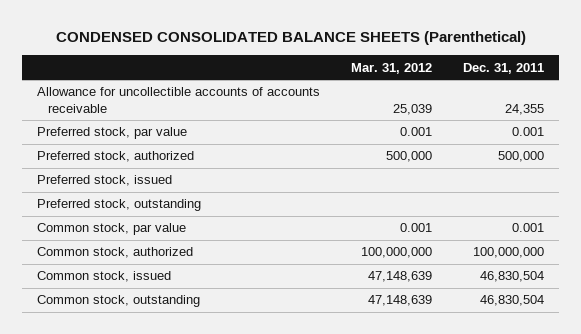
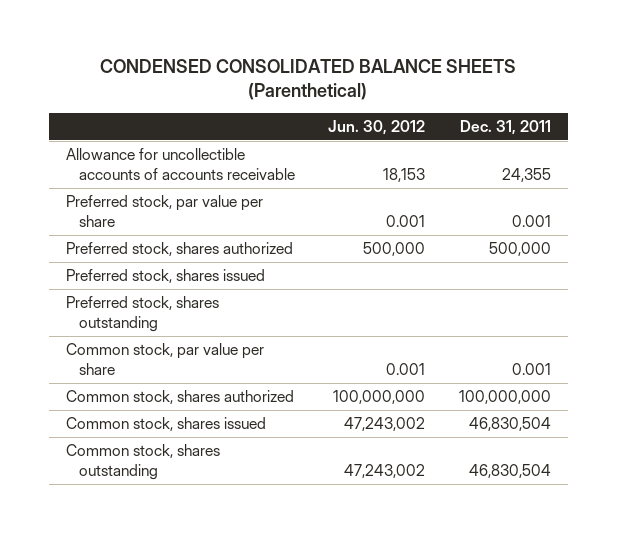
[351,62,433,74] Mar. 31, 2012 -> none
none -> [328,120,426,136] Jun. 30, 2012
[37,127,188,140] Preferred stock, par value -> [65,195,263,227] Preferred stock, par value per share
[37,151,195,163] Preferred stock, authorized -> [65,242,293,257] Preferred stock, shares authorized
[37,175,173,187] Preferred stock, issued -> [65,269,265,284] Preferred stock, shares issued
[37,199,202,212] Preferred stock, outstanding -> [65,296,219,332] Preferred stock, shares outstanding
[37,223,187,236] Common stock, par value -> [65,343,264,375] Common stock, par value per share
[37,247,194,259] Common stock, authorized -> [65,390,294,405] Common stock, shares authorized
[37,271,172,283] Common stock, issued -> [65,417,266,432] Common stock, shares issued
[37,295,201,308] Common stock, outstanding -> [65,444,220,480] Common stock, shares outstanding

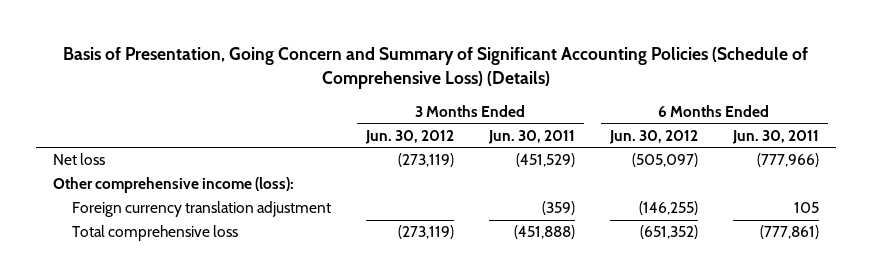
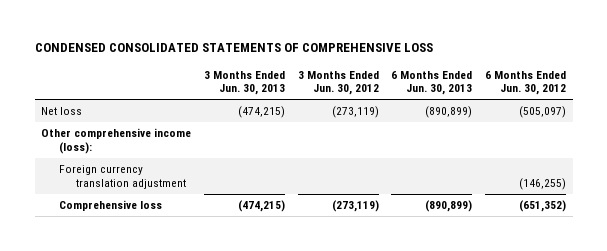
[63,46,809,89] Basis of Presentation, Going Concern and Summary of Significant Accounting Policies (Schedule of Comprehensive Loss) (Details) -> [34,43,433,53] CONDENSED CONSOLIDATED STATEMENTS OF COMPREHENSIVE LOSS
[487,129,575,144] Jun. 30, 2011 -> none
[731,129,819,144] Jun. 30, 2011 -> none
none -> [203,71,285,96] 3 Months Ended Jun. 30, 2013
none -> [391,71,473,96] 6 Months Ended Jun. 30, 2013
[71,225,238,242] Total comprehensive loss -> [58,200,162,212] Comprehensive loss

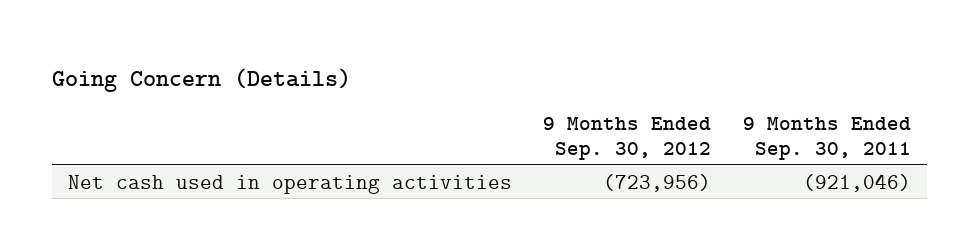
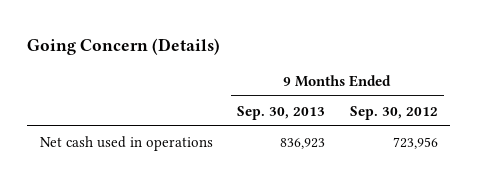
[742,116,911,161] 9 Months Ended Sep. 30, 2011 -> none
none -> [237,105,326,120] Sep. 30, 2013
[68,174,513,194] Net cash used in operating activities -> [39,135,213,151] Net cash used in operations
[603,173,712,192] (723,956) -> [392,136,438,149] 723,956

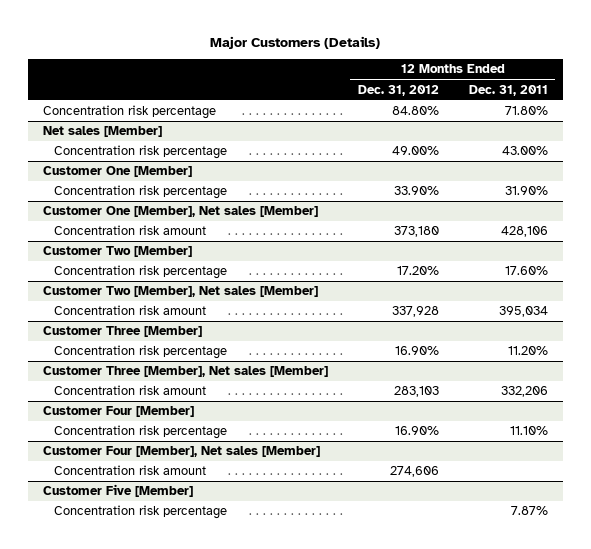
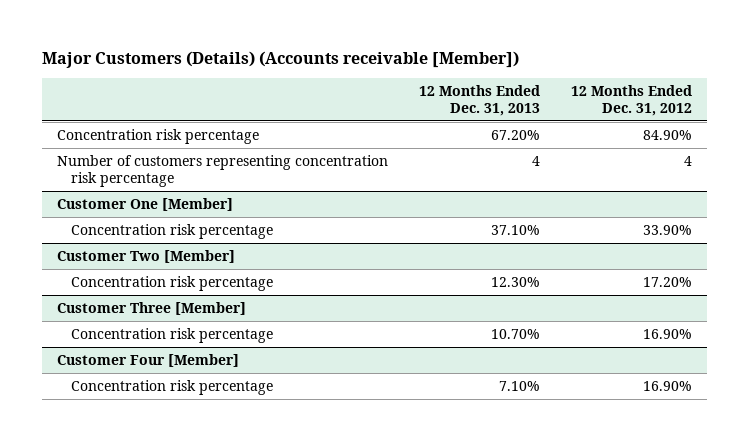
[210,35,381,49] Major Customers (Details) -> [41,50,519,68] Major Customers (Details) (Accounts receivable [Member])
[468,84,548,96] Dec. 31, 2011 -> none
none -> [418,84,540,116] 12 Months Ended Dec. 31, 2013
[42,126,162,138] Net sales [Member] -> none
[54,145,228,160] Concentration risk percentage -> none
[391,106,439,116] 84.80% -> [642,130,692,141] 84.90%
none -> [57,155,389,187] Number of customers representing concentration risk percentage
[42,206,318,218] Customer One [Member], Net sales [Member] -> none
[54,225,207,236] Concentration risk amount -> none
[42,286,318,298] Customer Two [Member], Net sales [Member] -> none
[54,305,207,316] Concentration risk amount -> none
[42,366,328,378] Customer Three [Member], Net sales [Member] -> none
[54,385,207,396] Concentration risk amount -> none
[42,446,320,458] Customer Four [Member], Net sales [Member] -> none
[54,465,207,476] Concentration risk amount -> none
[42,484,193,498] Customer Five [Member] -> none
[54,505,228,520] Concentration risk percentage -> none

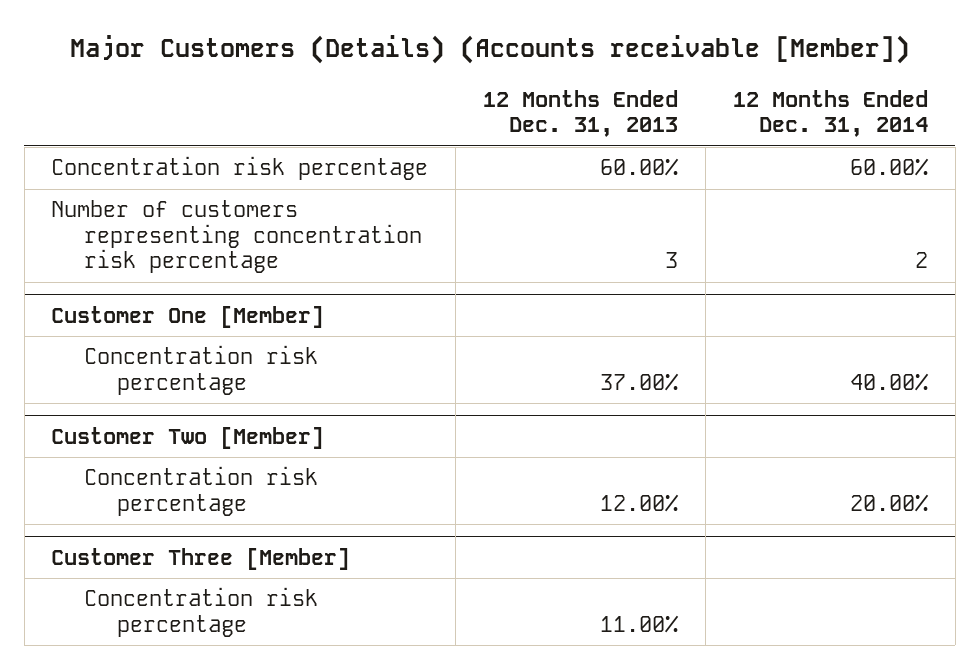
[570,84,692,116] 12 Months Ended Dec. 31, 2012 -> none
none -> [732,90,928,138] 12 Months Ended Dec. 31, 2014
[490,130,540,141] 67.20% -> [600,158,680,177] 60.00%
[531,156,540,167] 4 -> [665,252,679,269] 3
[490,225,540,236] 37.10% -> [600,372,680,391] 37.00%
[490,277,540,288] 12.30% -> [600,493,680,512] 12.00%
[57,354,240,368] Customer Four [Member] -> none
[70,380,273,396] Concentration risk percentage -> none
[490,329,540,340] 10.70% -> [600,614,680,633] 11.00%

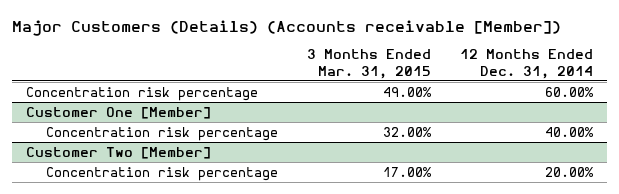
[483,90,679,138] 12 Months Ended Dec. 31, 2013 -> none
none -> [306,49,431,79] 3 Months Ended Mar. 31, 2015
[51,200,423,274] Number of customers representing concentration risk percentage -> none
[51,548,351,571] Customer Three [Member] -> none
[84,587,319,637] Concentration risk percentage -> none

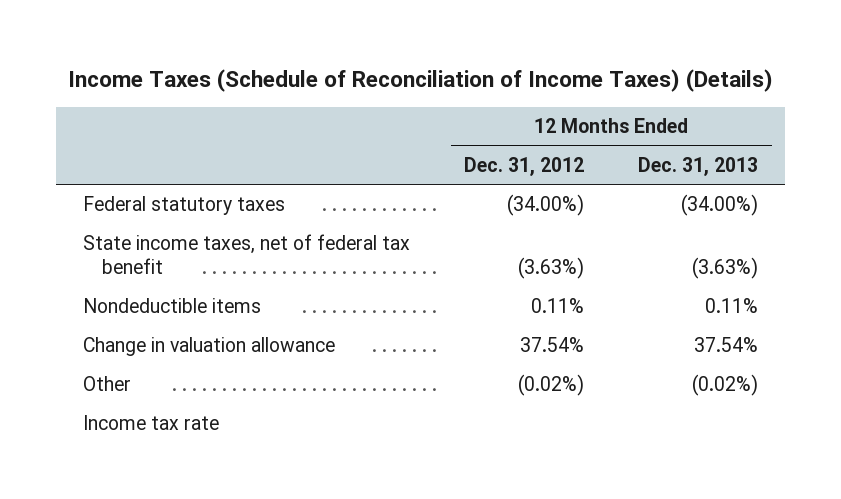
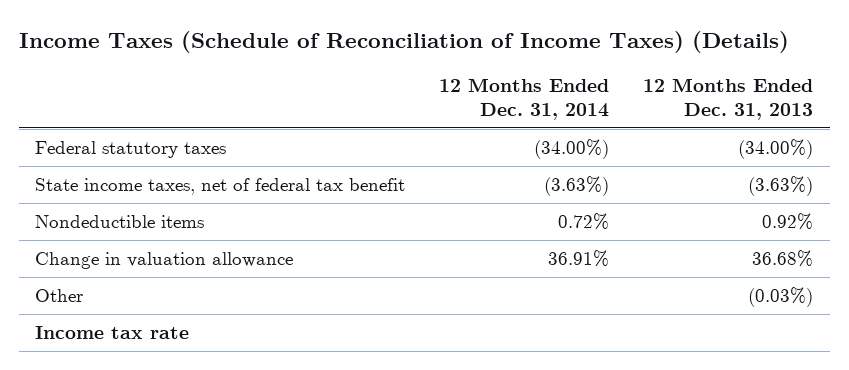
[464,156,585,176] Dec. 31, 2012 -> none
none -> [439,77,610,120] 12 Months Ended Dec. 31, 2014
[705,298,759,314] 0.11% -> [762,212,814,230] 0.92%
[694,337,759,353] 37.54% -> [752,249,814,267] 36.68%
[692,374,759,397] (0.02%) -> [748,286,814,307] (0.03%)

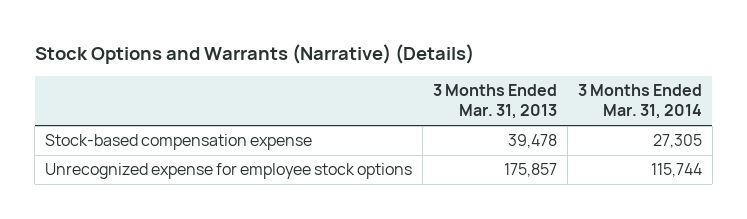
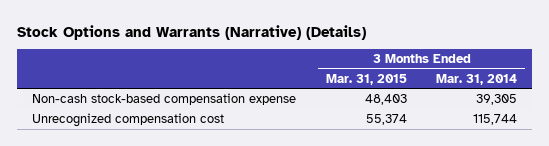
[433,83,558,120] 3 Months Ended Mar. 31, 2013 -> none
none -> [325,73,407,85] Mar. 31, 2015
[45,134,313,151] Stock-based compensation expense -> [32,93,297,106] Non-cash stock-based compensation expense
[652,134,702,149] 27,305 -> [476,94,518,106] 39,305
[45,163,413,180] Unrecognized expense for employee stock options -> [32,113,225,128] Unrecognized compensation cost

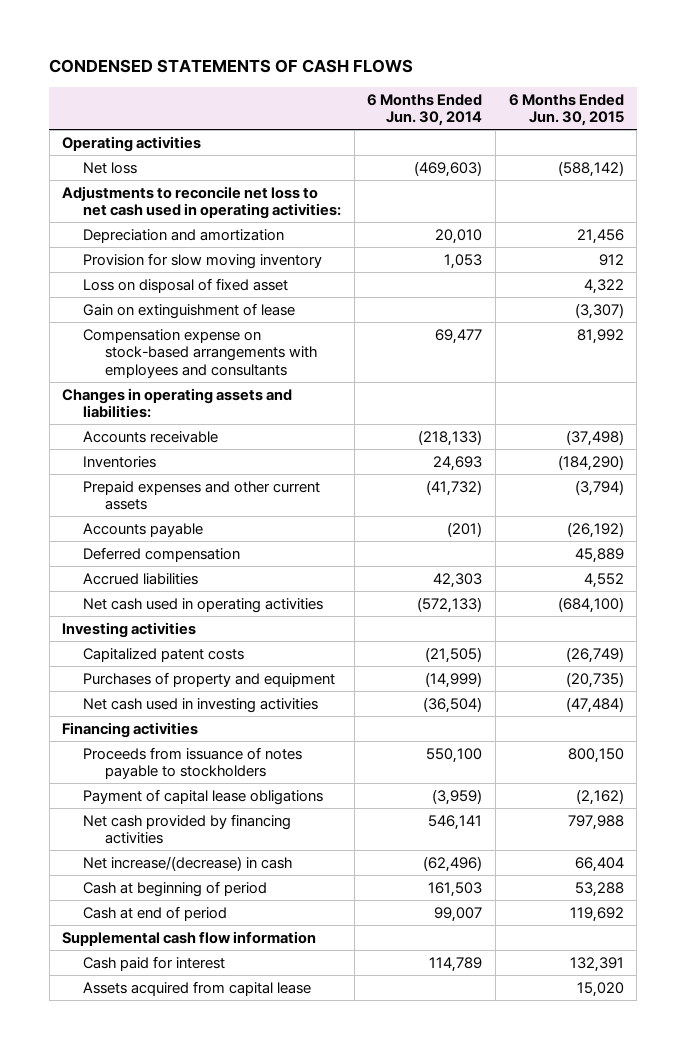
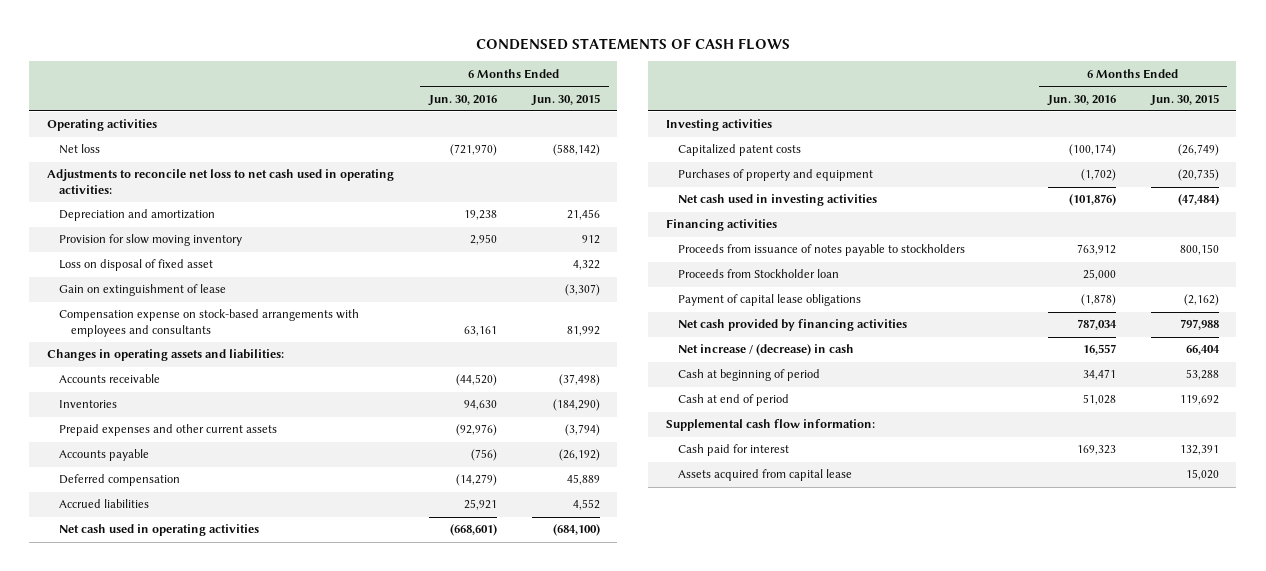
[367,93,483,127] 6 Months Ended Jun. 30, 2014 -> none
none -> [427,94,497,106] Jun. 30, 2016
none -> [678,269,840,279] Proceeds from Stockholder loan
[83,855,293,871] Net increase/(decrease) in cash -> [678,344,855,357] Net increase / (decrease) in cash
[62,930,317,946] Supplemental cash flow information -> [665,419,875,432] Supplemental cash flow information:

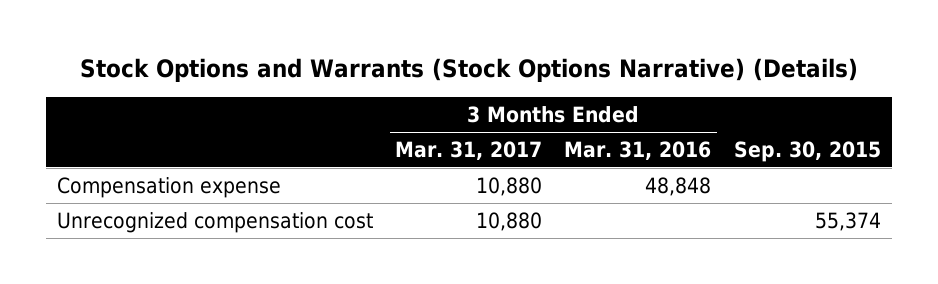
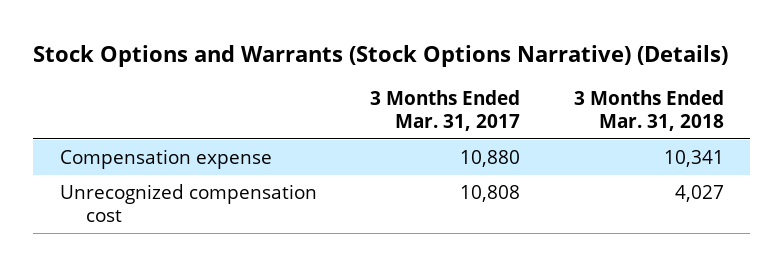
[564,140,712,160] Mar. 31, 2016 -> none
[733,140,881,162] Sep. 30, 2015 -> none
none -> [573,90,724,132] 3 Months Ended Mar. 31, 2018
[476,211,543,231] 10,880 -> [460,184,521,202] 10,808

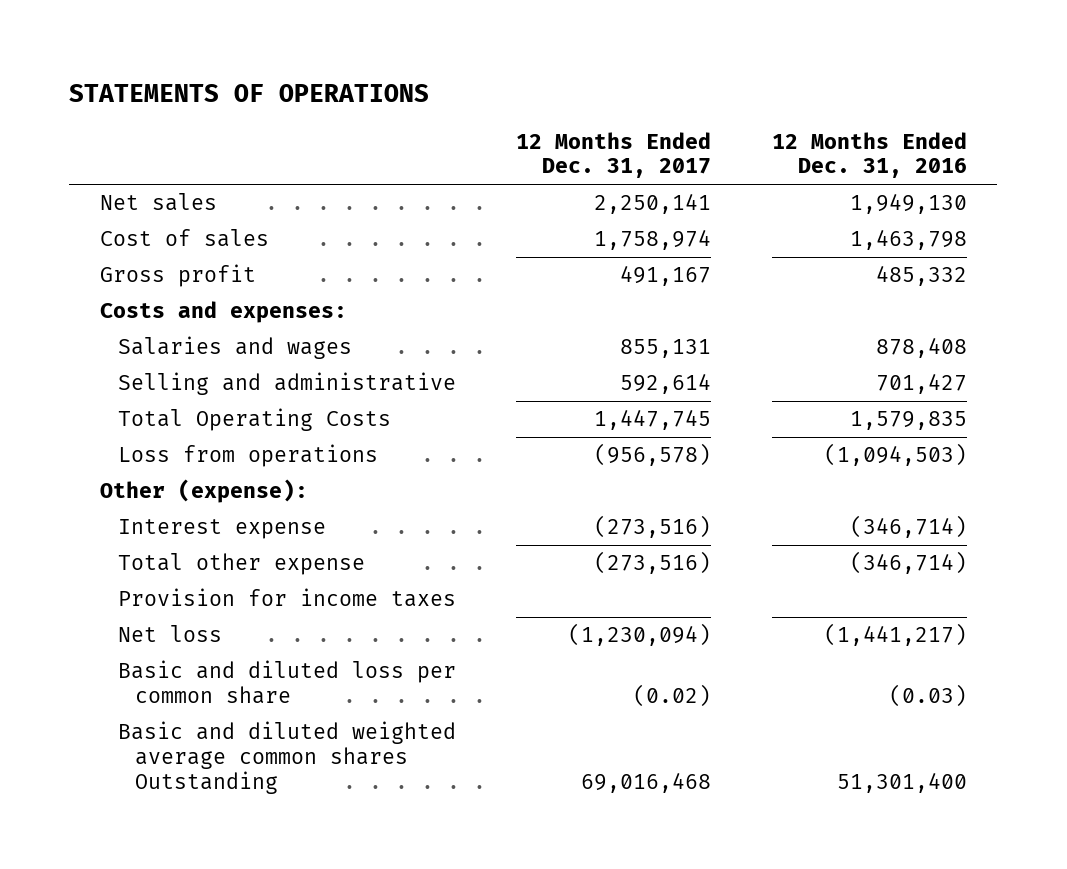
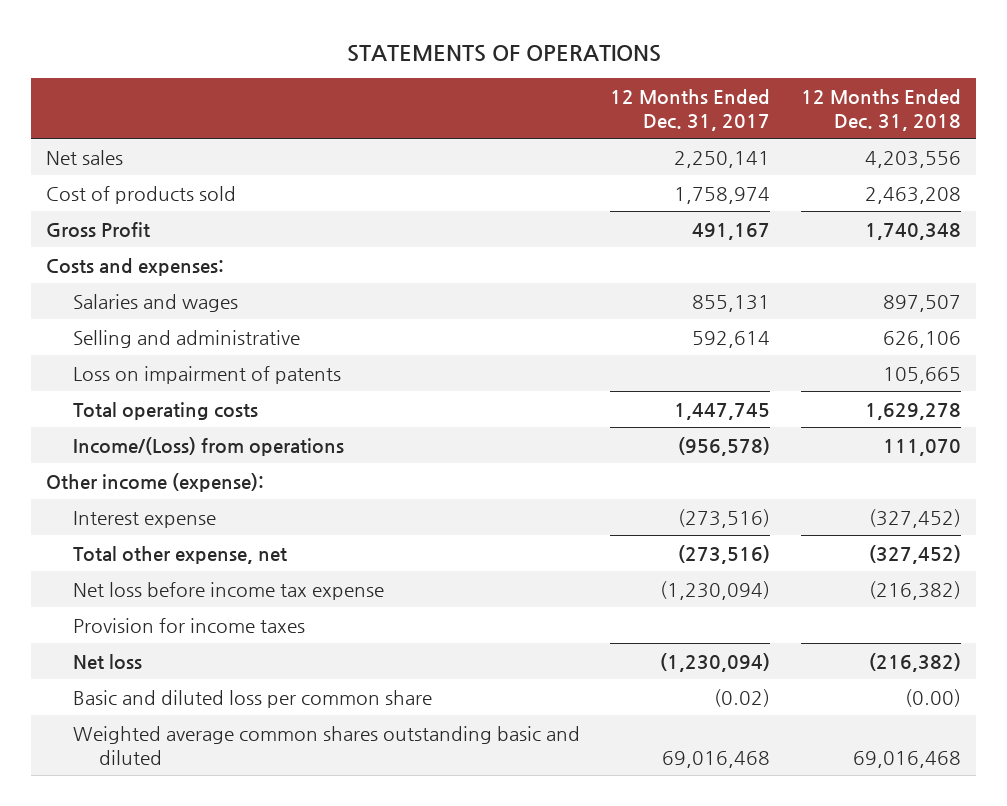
[772,131,968,179] 12 Months Ended Dec. 31, 2016 -> none
none -> [801,88,962,131] 12 Months Ended Dec. 31, 2018
[99,229,269,248] Cost of sales -> [46,185,237,204] Cost of products sold
[99,264,256,288] Gross profit -> [46,221,151,237] Gross Profit
none -> [72,365,341,384] Loss on impairment of patents
[117,408,391,432] Total Operating Costs -> [72,401,258,420] Total operating costs
[117,444,378,468] Loss from operations -> [72,436,344,456] Income/(Loss) from operations
[99,479,308,504] Other (expense): -> [46,472,265,492] Other income (expense):
[117,553,365,576] Total other expense -> [72,545,287,564] Total other expense, net
none -> [72,581,384,600] Net loss before income tax expense
[117,721,456,795] Basic and diluted weighted average common shares Outstanding -> [72,725,580,765] Weighted average common shares outstanding basic and diluted

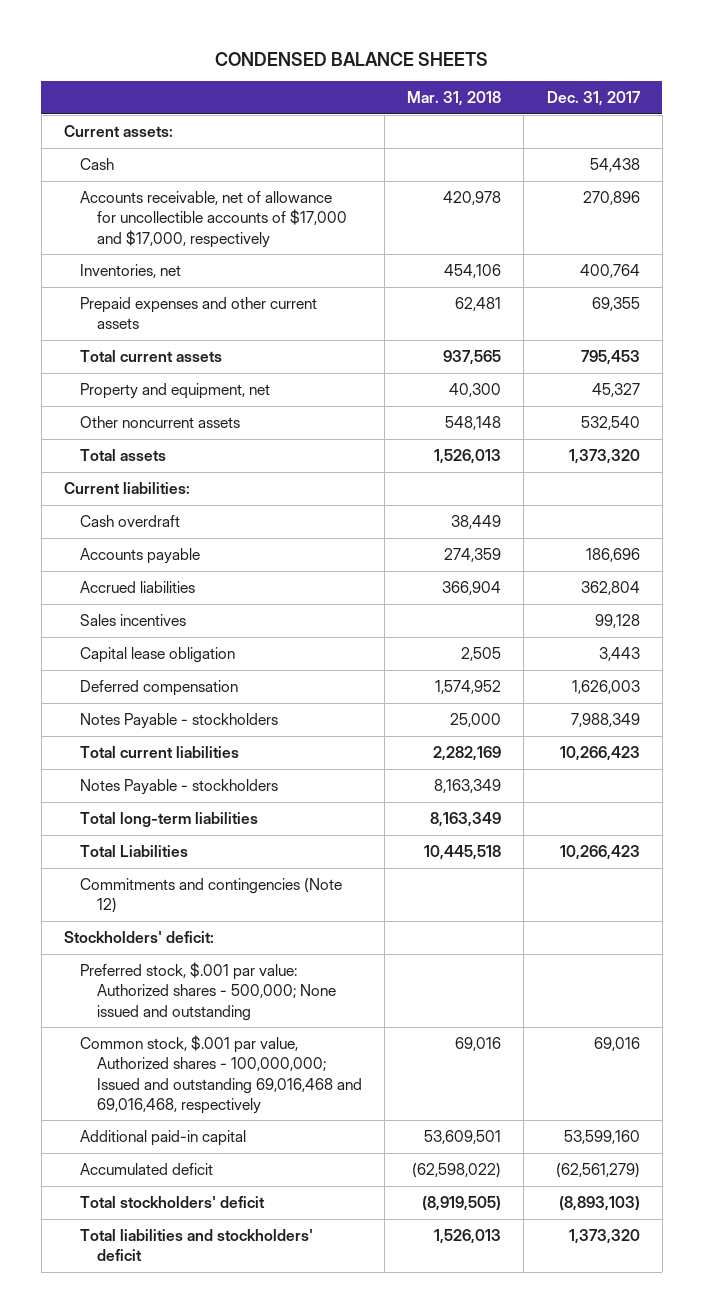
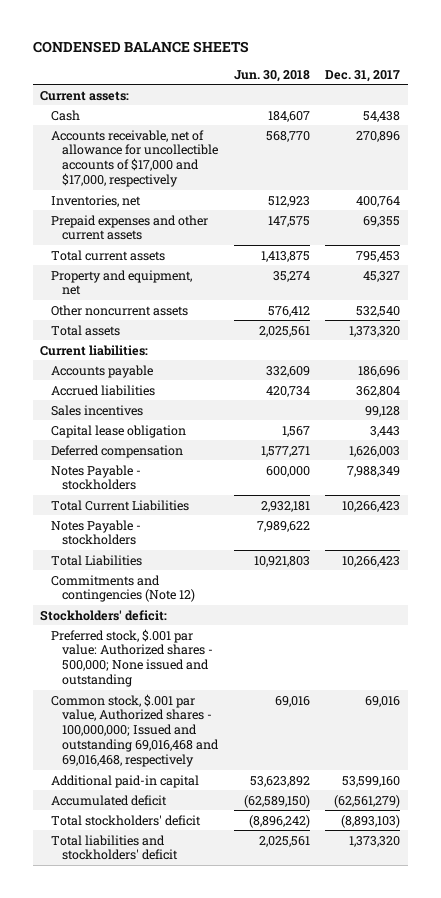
[407,91,502,107] Mar. 31, 2018 -> none
none -> [233,69,310,82] Jun. 30, 2018
[80,515,181,528] Cash overdraft -> none
[80,746,240,759] Total current liabilities -> [51,499,190,511] Total Current Liabilities
[80,812,259,828] Total long-term liabilities -> none

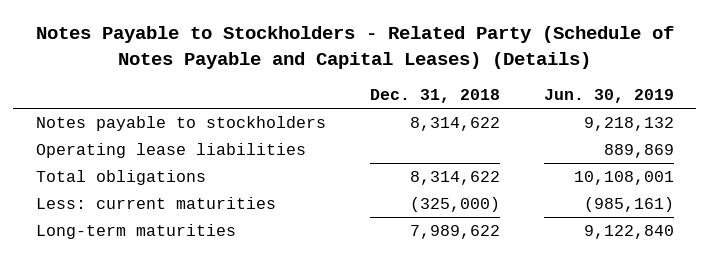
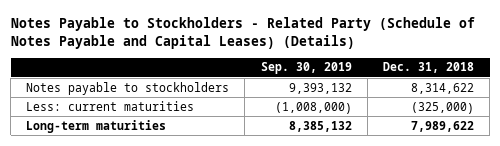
[543,89,674,104] Jun. 30, 2019 -> none
none -> [260,62,352,75] Sep. 30, 2019
[35,143,306,159] Operating lease liabilities -> none
[35,170,206,186] Total obligations -> none

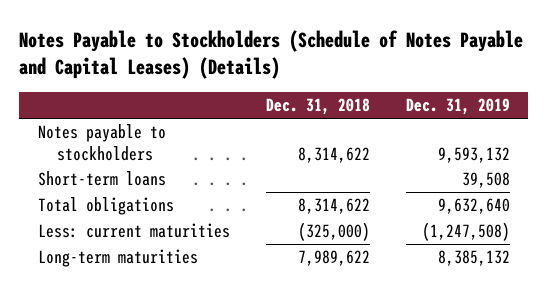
[10,17,475,50] Notes Payable to Stockholders - Related Party (Schedule of Notes Payable and Capital Leases) (Details) -> [19,29,524,80] Notes Payable to Stockholders (Schedule of Notes Payable and Capital Leases) (Details)
[260,62,352,75] Sep. 30, 2019 -> none
none -> [405,98,510,116] Dec. 31, 2019
none -> [37,171,166,187] Short-term loans
none -> [37,197,174,216] Total obligations

